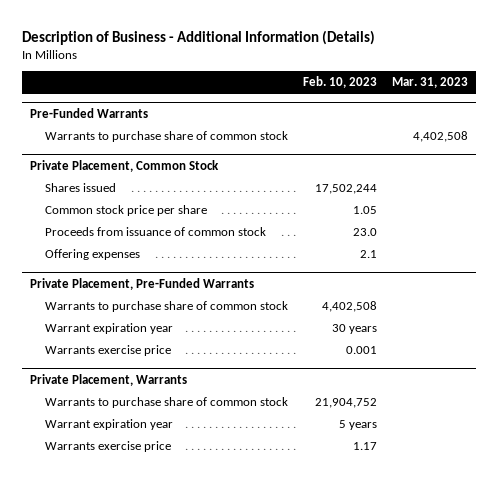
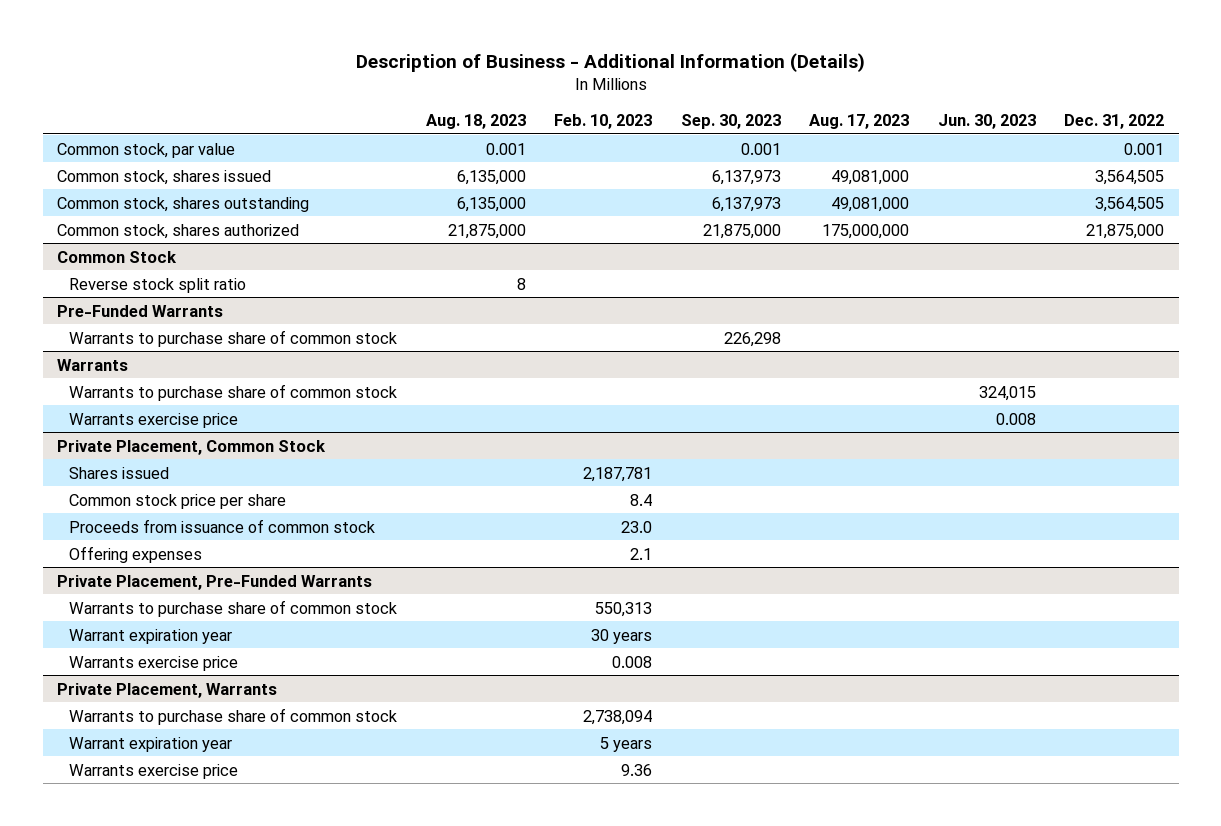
[392,77,469,89] Mar. 31, 2023 -> none
none -> [425,113,526,129] Aug. 18, 2023
none -> [680,113,781,129] Sep. 30, 2023
none -> [809,113,910,129] Aug. 17, 2023
none -> [937,113,1036,129] Jun. 30, 2023
none -> [1064,113,1165,129] Dec. 31, 2022
none -> [56,142,235,158] Common stock, par value
none -> [56,169,271,185] Common stock, shares issued
none -> [56,196,309,212] Common stock, shares outstanding
none -> [56,223,299,239] Common stock, shares authorized
none -> [56,250,177,263] Common Stock
none -> [69,277,247,293] Reverse stock split ratio
none -> [56,358,128,371] Warrants
none -> [69,383,398,401] Warrants to purchase share of common stock
none -> [69,412,239,428] Warrants exercise price
[315,184,378,195] 17,502,244 -> [583,466,653,482] 2,187,781
[353,206,378,215] 1.05 -> [630,493,653,506] 8.4
[322,301,378,313] 4,402,508 -> [595,601,653,617] 550,313
[346,346,378,355] 0.001 -> [612,655,653,668] 0.008
[315,398,378,409] 21,904,752 -> [583,709,653,725] 2,738,094
[353,442,378,451] 1.17 -> [621,763,653,776] 9.36

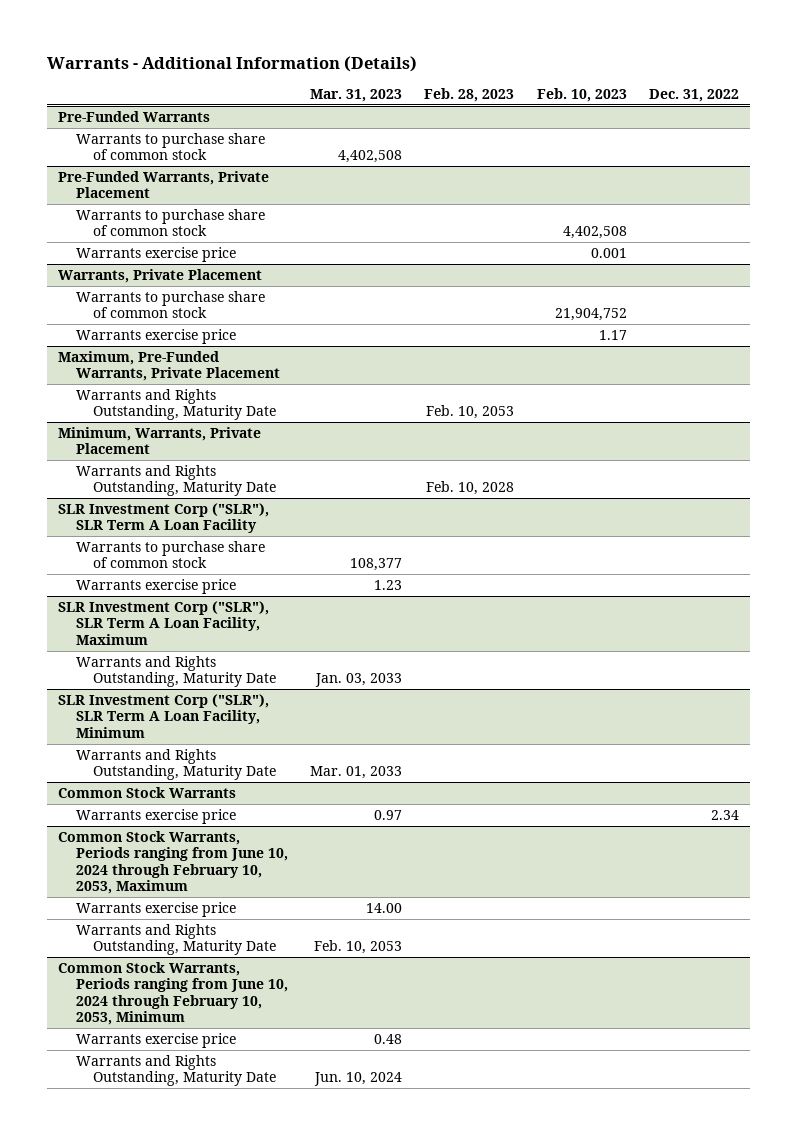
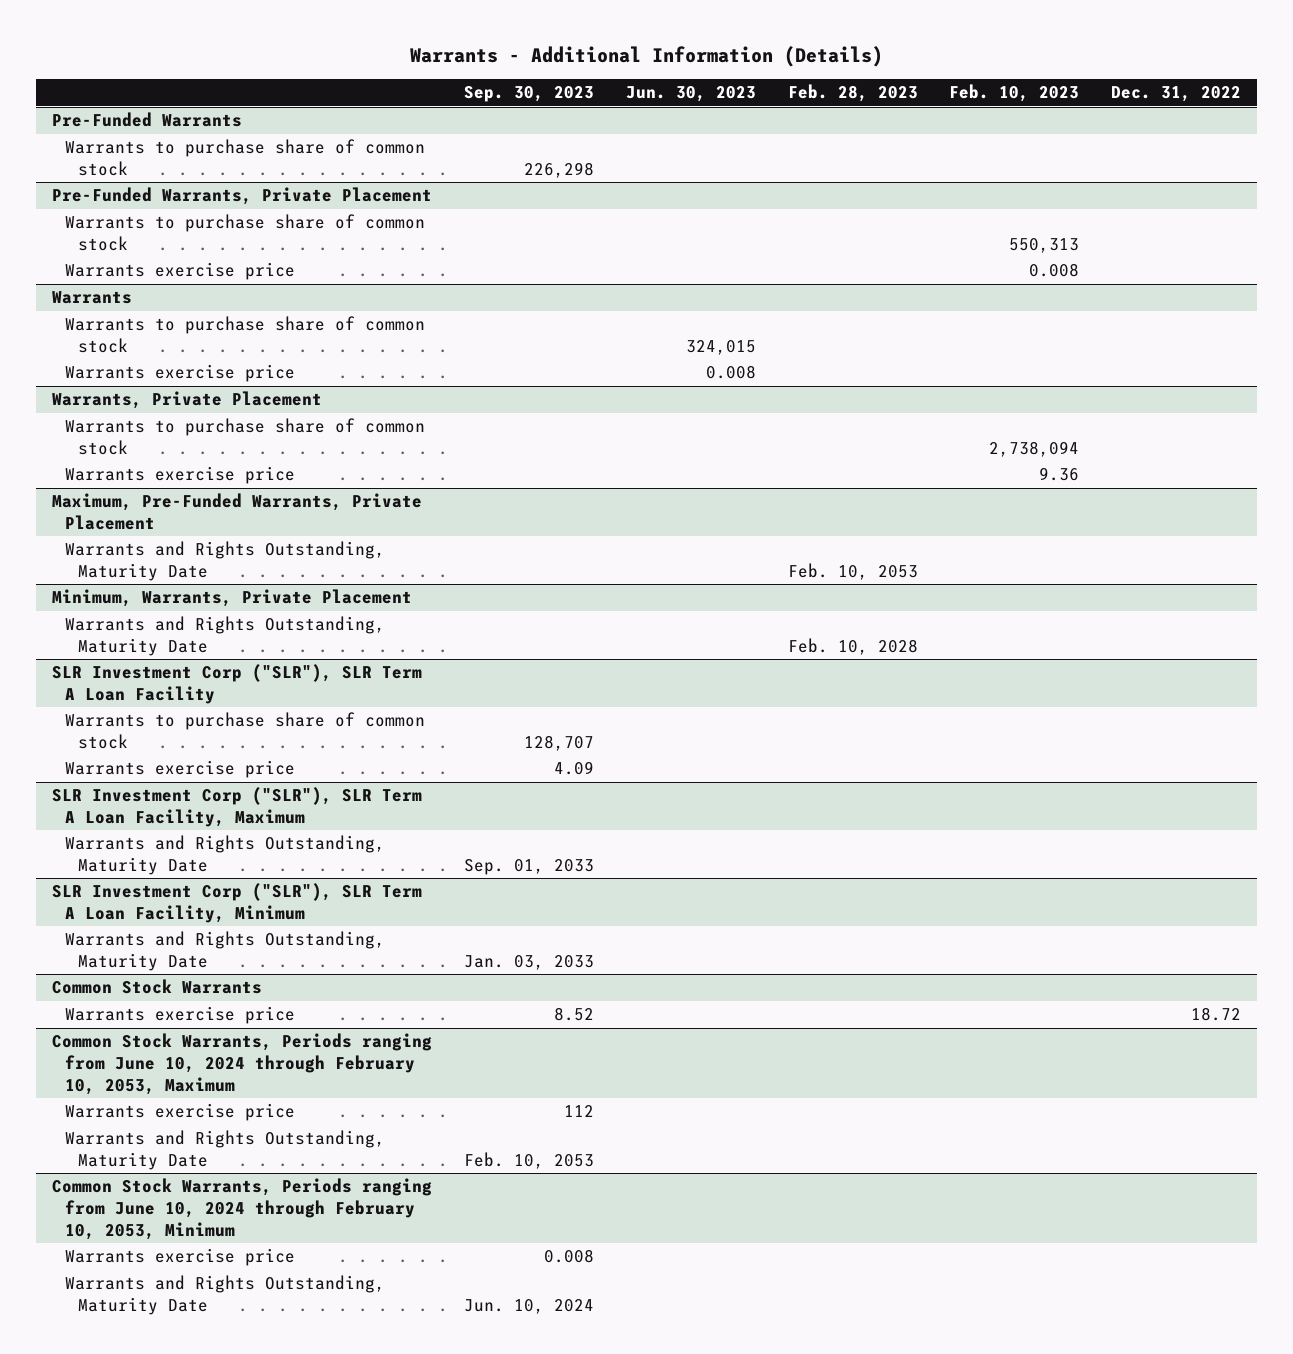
[310,88,403,102] Mar. 31, 2023 -> none
none -> [463,86,594,103] Sep. 30, 2023
none -> [625,86,756,103] Jun. 30, 2023
[562,226,627,240] 4,402,508 -> [1009,238,1080,254] 550,313
[590,247,627,258] 0.001 -> [1029,263,1080,278] 0.008
none -> [52,291,133,305] Warrants
none -> [65,316,426,354] Warrants to purchase share of common stock
none -> [65,364,296,383] Warrants exercise price
[554,308,627,322] 21,904,752 -> [989,441,1080,458] 2,738,094
[598,329,627,340] 1.17 -> [1039,467,1080,482] 9.36
[711,809,740,820] 2.34 -> [1191,1007,1242,1022] 18.72

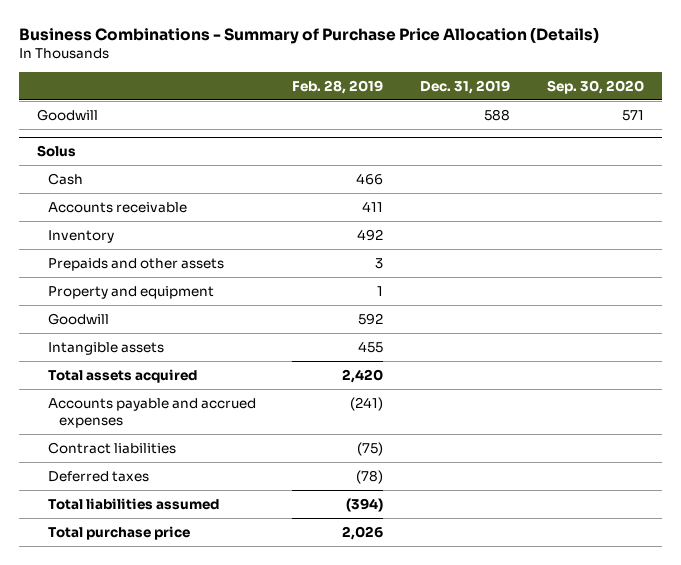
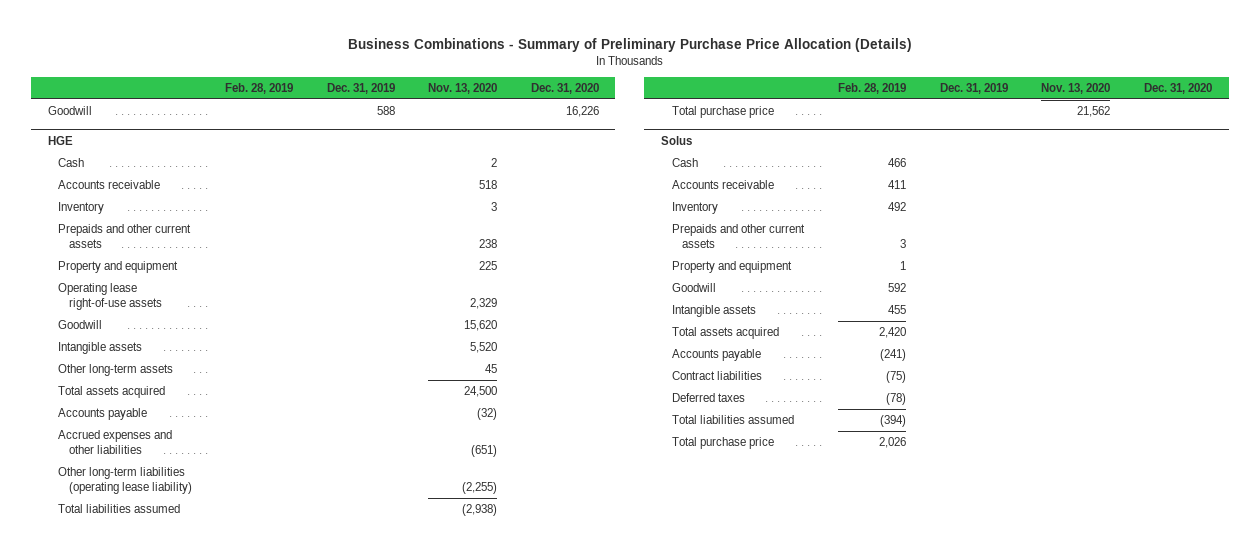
[18,27,599,45] Business Combinations - Summary of Purchase Price Allocation (Details) -> [347,38,912,53] Business Combinations - Summary of Preliminary Purchase Price Allocation (Details)
[546,79,644,94] Sep. 30, 2020 -> none
none -> [428,82,498,94] Nov. 13, 2020
none -> [530,82,599,94] Dec. 31, 2020
none -> [47,135,73,145] HGE
none -> [58,158,85,168] Cash
none -> [58,180,161,190] Accounts receivable
none -> [58,202,105,215] Inventory
none -> [58,224,192,249] Prepaids and other current assets
none -> [58,261,179,274] Property and equipment
none -> [58,283,162,311] Operating lease right-of-use assets
none -> [58,320,103,330] Goodwill
none -> [58,342,143,355] Intangible assets
none -> [58,364,174,377] Other long-term assets
none -> [58,386,166,399] Total assets acquired
none -> [58,408,148,421] Accounts payable
none -> [58,430,173,455] Accrued expenses and other liabilities
none -> [58,467,192,495] Other long-term liabilities (operating lease liability)
none -> [58,504,181,514] Total liabilities assumed
none -> [671,106,774,119] Total purchase price
[47,257,224,271] Prepaids and other assets -> [671,224,805,249] Prepaids and other current assets
[47,397,256,429] Accounts payable and accrued expenses -> [671,349,761,362] Accounts payable

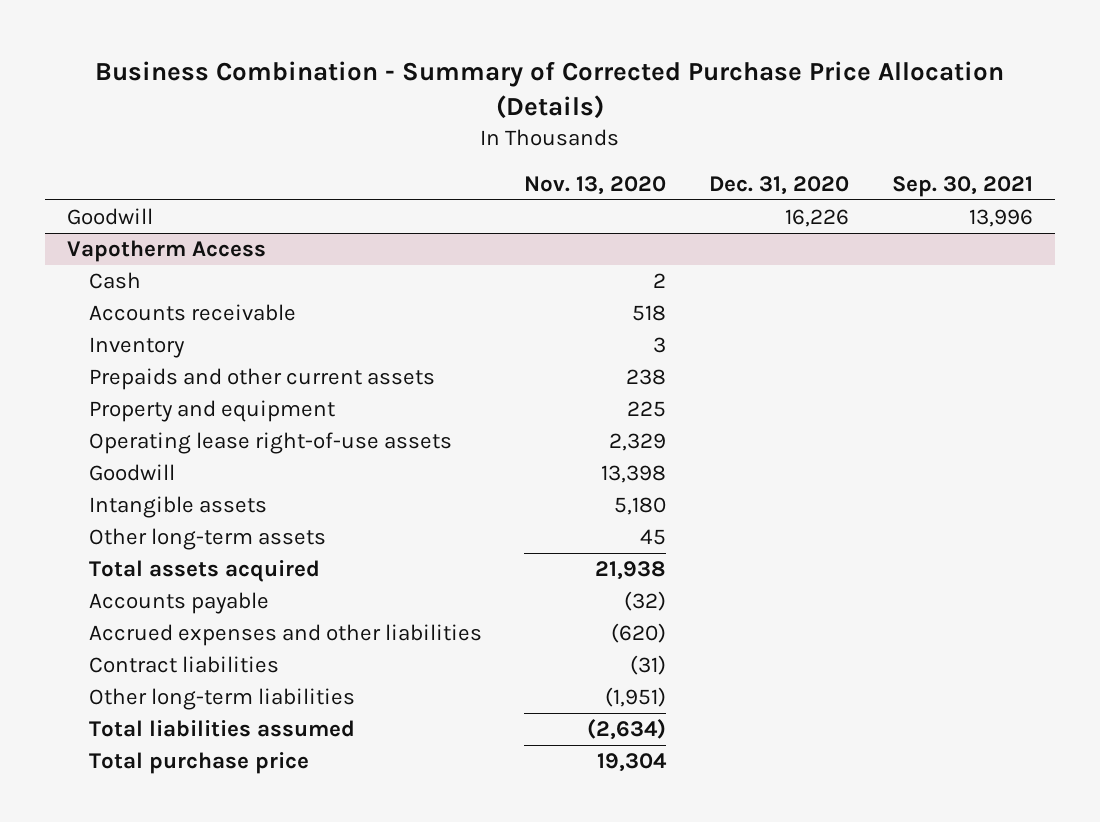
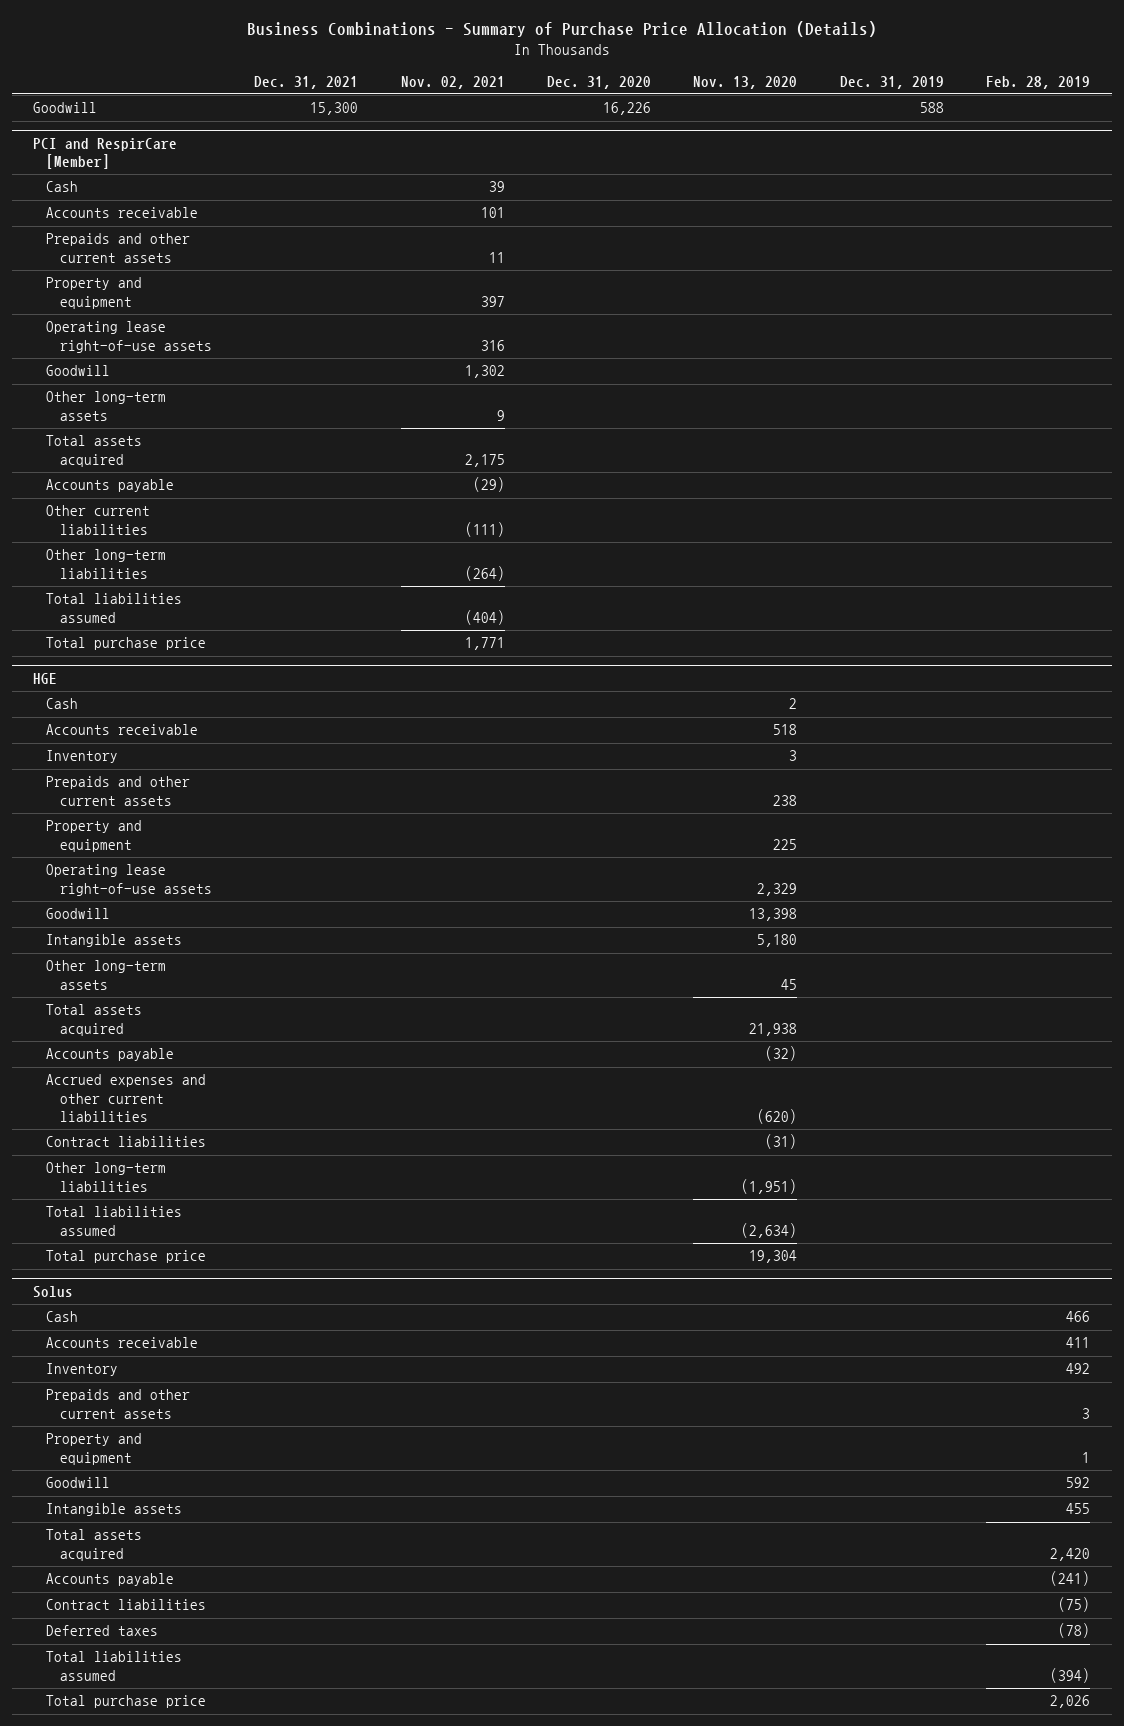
[94,61,1004,119] Business Combination - Summary of Corrected Purchase Price Allocation (Details) -> [246,21,877,38] Business Combinations - Summary of Purchase Price Allocation (Details)
[892,175,1034,197] Sep. 30, 2021 -> none
none -> [254,75,359,89] Dec. 31, 2021
none -> [400,75,505,89] Nov. 02, 2021
none -> [839,75,944,89] Dec. 31, 2019
none -> [986,75,1091,89] Feb. 28, 2019
none -> [33,137,178,169] PCI and RespirCare [Member]
none -> [46,181,79,193] Cash
none -> [46,207,199,219] Accounts receivable
none -> [46,233,191,263] Prepaids and other current assets
none -> [46,277,143,309] Property and equipment
none -> [46,321,212,353] Operating lease right-of-use assets
none -> [46,365,111,377] Goodwill
none -> [46,391,167,421] Other long-term assets
none -> [46,435,143,467] Total assets acquired
none -> [46,479,175,493] Accounts payable
none -> [46,505,151,535] Other current liabilities
none -> [46,549,167,579] Other long-term liabilities
none -> [46,593,183,623] Total liabilities assumed
none -> [46,637,207,651] Total purchase price
[66,240,266,263] Vapotherm Access -> [33,672,58,684] HGE
[88,624,482,647] Accrued expenses and other liabilities -> [46,1074,207,1123] Accrued expenses and other current liabilities
none -> [33,1285,74,1298] Solus
none -> [46,1311,79,1323] Cash
none -> [46,1337,199,1349] Accounts receivable
none -> [46,1363,119,1377] Inventory
none -> [46,1389,191,1419] Prepaids and other current assets
none -> [46,1433,143,1465] Property and equipment
none -> [46,1477,111,1489] Goodwill
none -> [46,1503,183,1517] Intangible assets
none -> [46,1529,143,1561] Total assets acquired
none -> [46,1573,175,1587] Accounts payable
none -> [46,1599,207,1611] Contract liabilities
none -> [46,1625,159,1637] Deferred taxes
none -> [46,1651,183,1681] Total liabilities assumed
none -> [46,1695,207,1709] Total purchase price

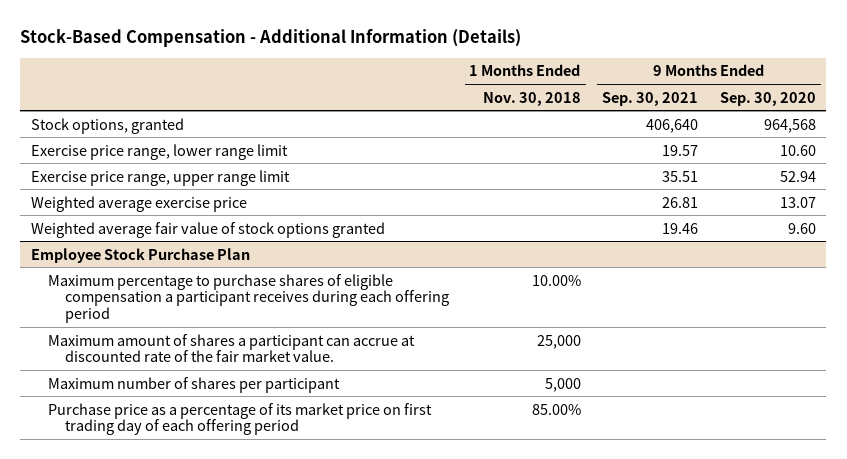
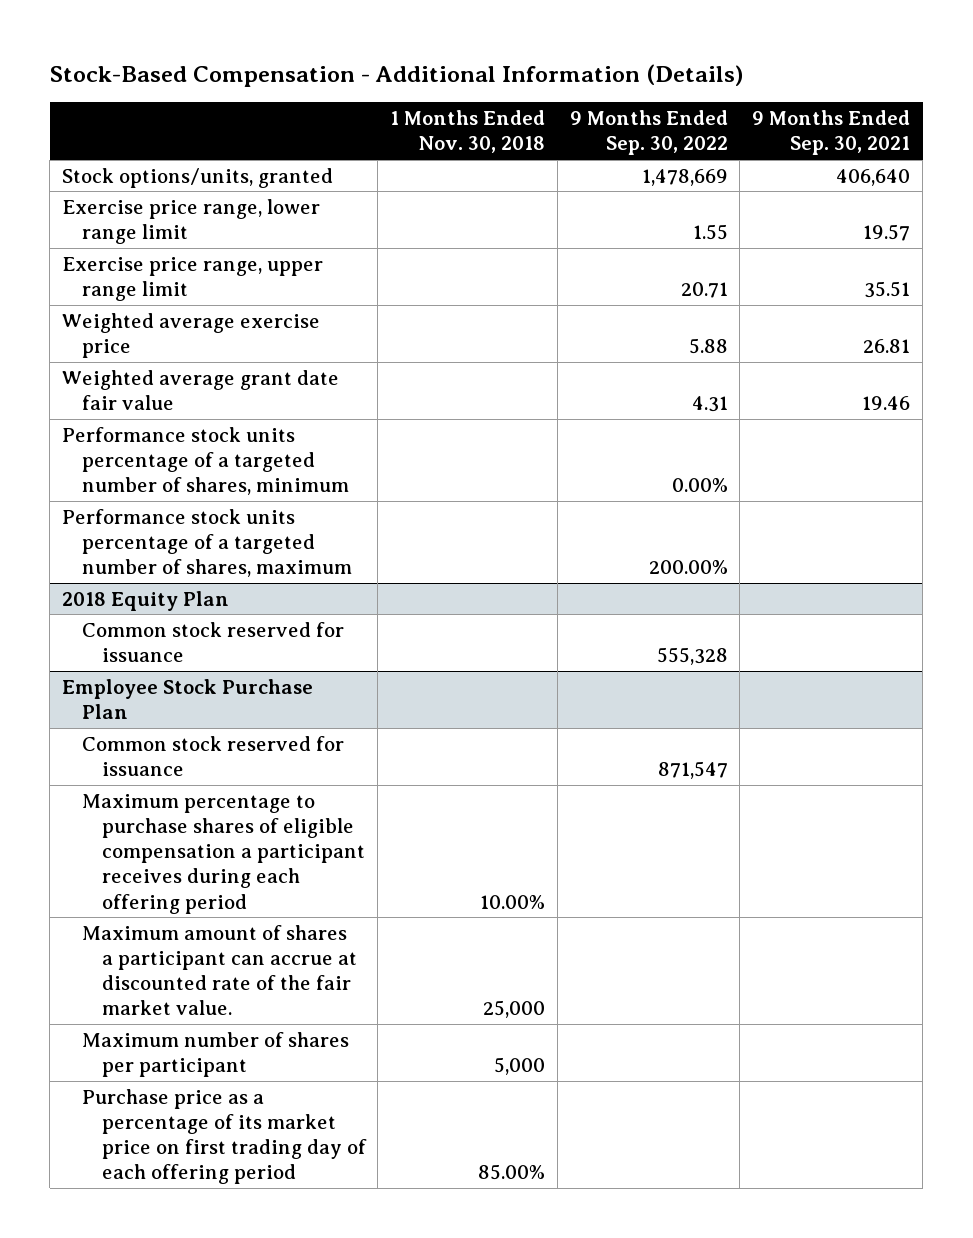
[719,91,816,106] Sep. 30, 2020 -> none
none -> [569,110,728,156] 9 Months Ended Sep. 30, 2022
[31,117,185,134] Stock options, granted -> [62,167,334,188] Stock options/units, granted
[31,221,386,238] Weighted average fair value of stock options granted -> [62,369,340,411] Weighted average grant date fair value
none -> [62,426,349,496] Performance stock units percentage of a targeted number of shares, minimum
none -> [62,508,352,578] Performance stock units percentage of a targeted number of shares, maximum
none -> [62,590,230,611] 2018 Equity Plan
none -> [81,621,344,663] Common stock reserved for issuance
none -> [81,735,344,777] Common stock reserved for issuance

